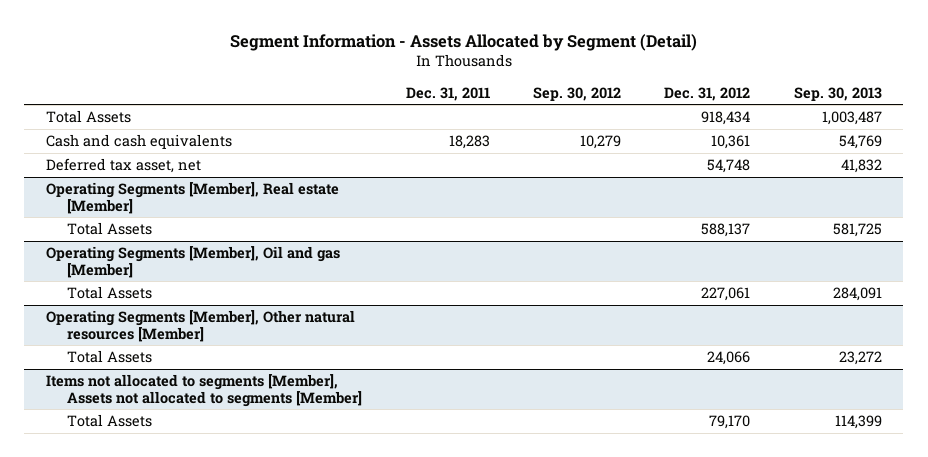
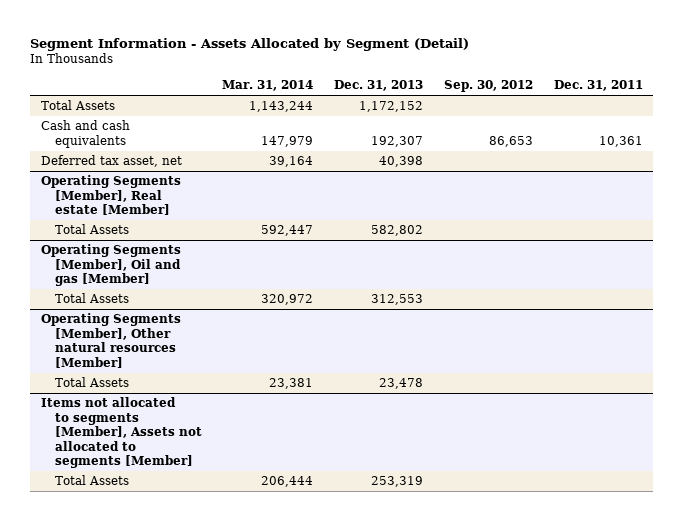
[664,86,751,101] Dec. 31, 2012 -> none
[793,86,882,101] Sep. 30, 2013 -> none
none -> [222,80,314,92] Mar. 31, 2014
none -> [334,80,424,92] Dec. 31, 2013
[448,135,490,150] 18,283 -> [598,135,643,147] 10,361
[580,135,622,150] 10,279 -> [489,135,534,147] 86,653

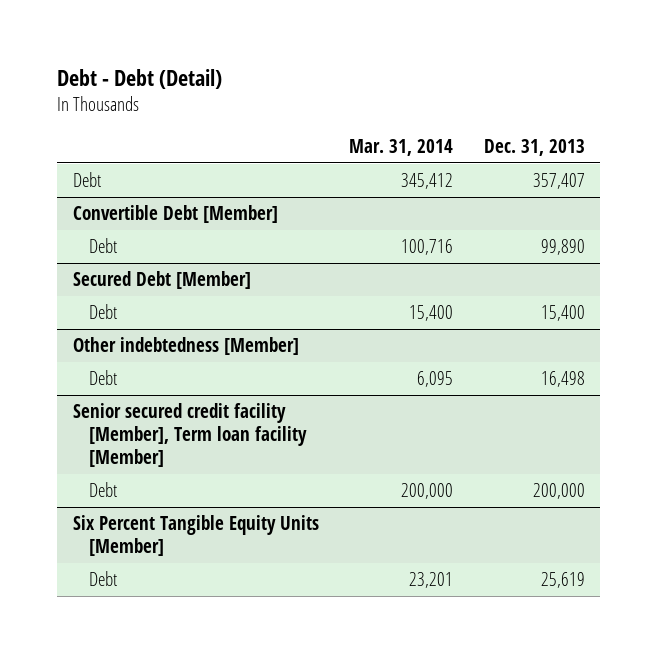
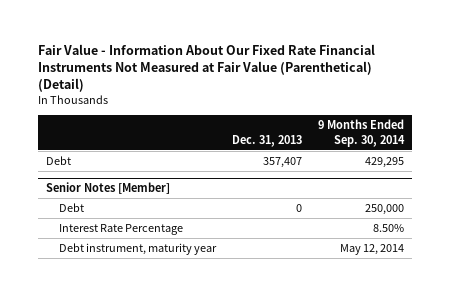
[57,69,223,90] Debt - Debt (Detail) -> [38,44,376,93] Fair Value - Information About Our Fixed Rate Financial Instruments Not Measured at Fair Value (Parenthetical) (Detail)
[349,138,454,156] Mar. 31, 2014 -> none
none -> [318,119,406,147] 9 Months Ended Sep. 30, 2014
[72,204,278,223] Convertible Debt [Member] -> none
[88,237,117,253] Debt -> none
[72,270,251,289] Secured Debt [Member] -> none
[88,303,117,319] Debt -> none
[72,336,299,355] Other indebtedness [Member] -> none
[88,369,117,385] Debt -> none
[72,402,307,467] Senior secured credit facility [Member], Term loan facility [Member] -> none
[88,481,117,497] Debt -> none
[72,514,319,556] Six Percent Tangible Equity Units [Member] -> none
[88,570,117,586] Debt -> none
none -> [46,182,171,195] Senior Notes [Member]
none -> [59,203,85,213] Debt
none -> [59,224,184,236] Interest Rate Percentage
none -> [59,243,218,256] Debt instrument, maturity year

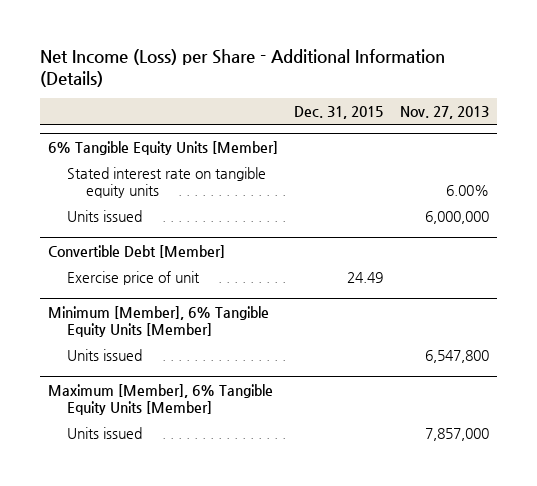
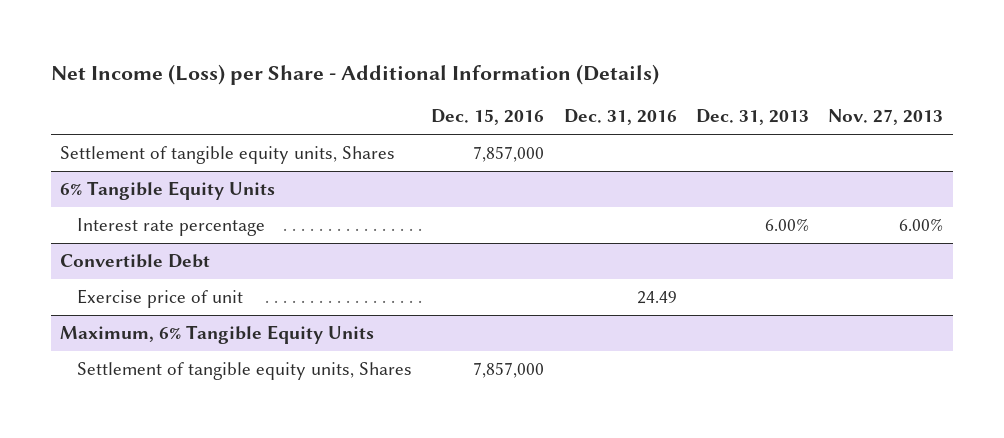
[294,106,384,120] Dec. 31, 2015 -> none
none -> [431,109,545,126] Dec. 15, 2016
none -> [563,109,677,126] Dec. 31, 2016
none -> [696,109,810,126] Dec. 31, 2013
[67,210,143,223] Units issued -> none
none -> [60,145,396,164] Settlement of tangible equity units, Shares
[47,140,278,155] 6% Tangible Equity Units [Member] -> [60,180,276,200] 6% Tangible Equity Units
[67,167,267,199] Stated interest rate on tangible equity units -> [76,217,265,236] Interest rate percentage
[47,244,225,258] Convertible Debt [Member] -> [60,253,211,268] Convertible Debt
[47,305,269,337] Minimum [Member], 6% Tangible Equity Units [Member] -> none
[67,349,143,362] Units issued -> none
[67,427,143,440] Units issued -> none
[47,383,273,415] Maximum [Member], 6% Tangible Equity Units [Member] -> [60,324,375,344] Maximum, 6% Tangible Equity Units
none -> [76,361,412,380] Settlement of tangible equity units, Shares

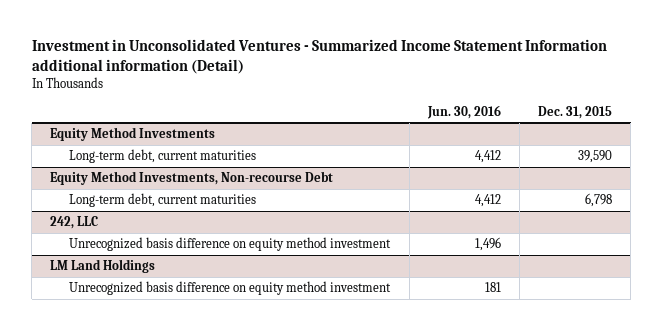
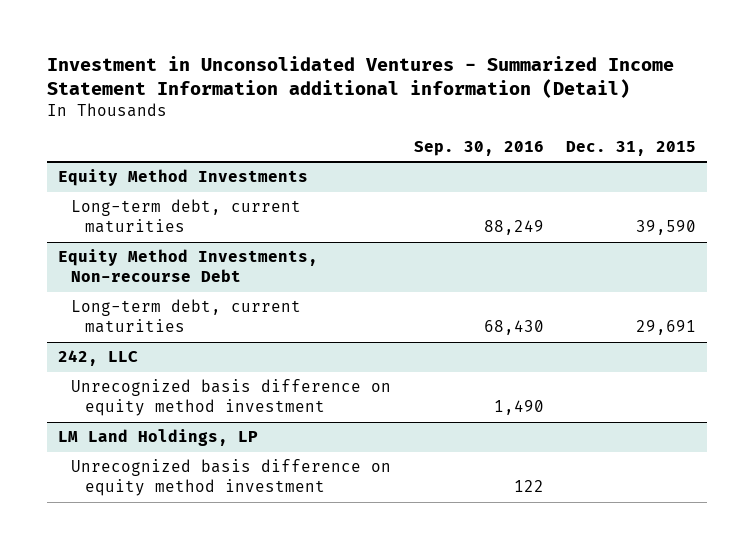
[426,104,501,119] Jun. 30, 2016 -> none
none -> [413,140,544,156] Sep. 30, 2016
[584,193,612,208] 6,798 -> [635,320,696,336] 29,691
[50,259,156,274] LM Land Holdings -> [57,429,258,447] LM Land Holdings, LP

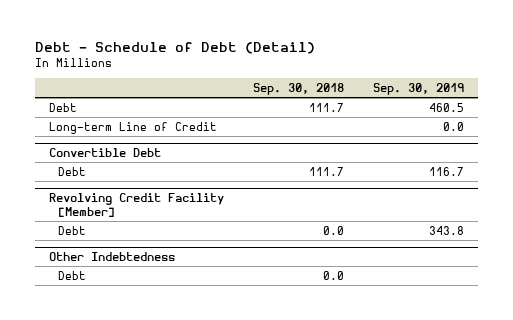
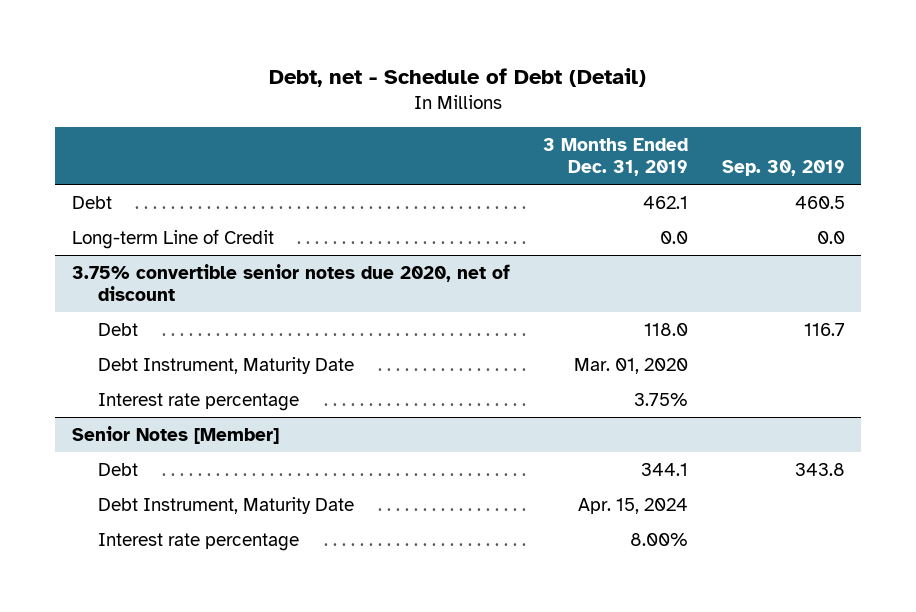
[34,41,315,54] Debt - Schedule of Debt (Detail) -> [269,67,647,87] Debt, net - Schedule of Debt (Detail)
[252,82,344,95] Sep. 30, 2018 -> none
none -> [543,138,689,176] 3 Months Ended Dec. 31, 2019
[49,147,162,157] Convertible Debt -> [71,263,510,301] 3.75% convertible senior notes due 2020, net of discount
none -> [97,356,354,374] Debt Instrument, Maturity Date
none -> [97,392,299,411] Interest rate percentage
[49,192,225,217] Revolving Credit Facility [Member] -> [71,425,279,444] Senior Notes [Member]
[49,251,176,261] Other Indebtedness -> none
[58,270,87,280] Debt -> none
none -> [97,496,354,514] Debt Instrument, Maturity Date
none -> [97,532,299,551] Interest rate percentage

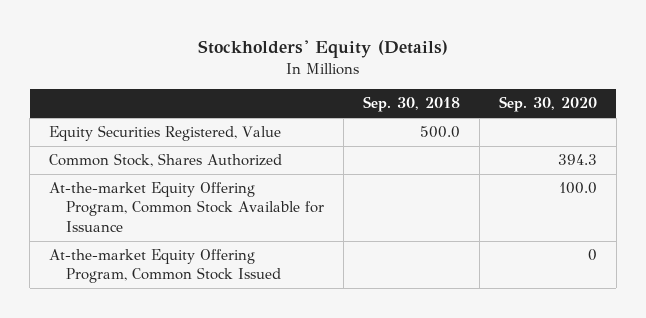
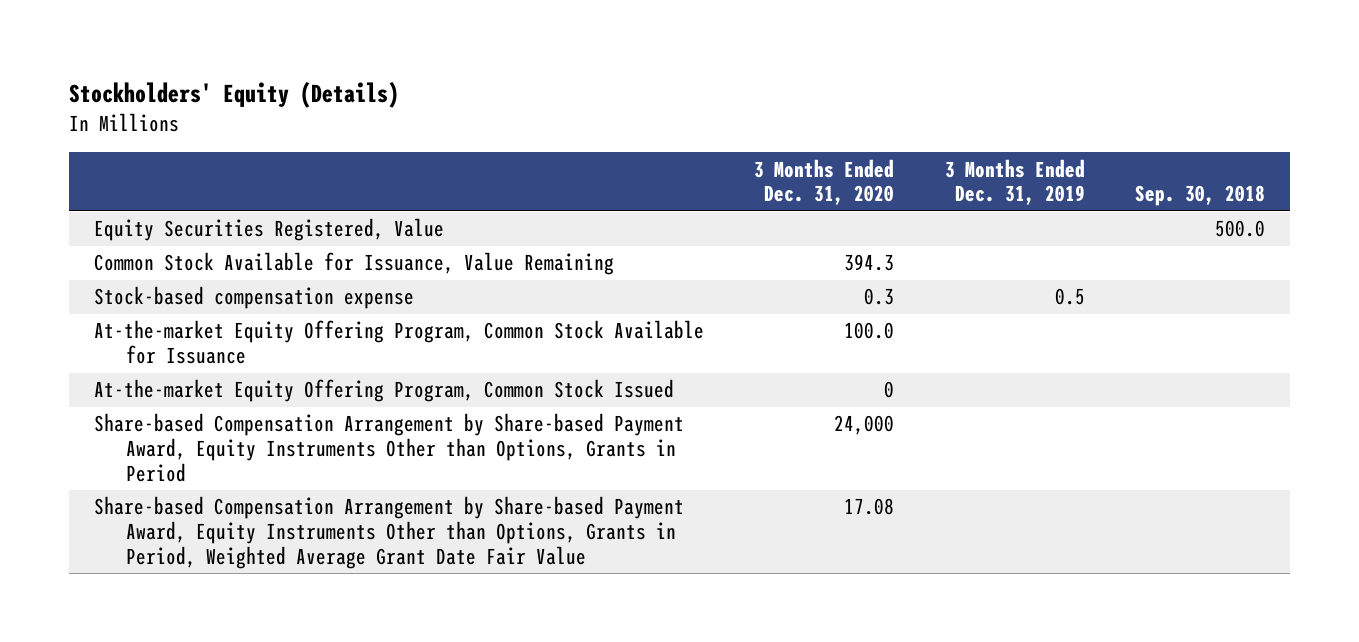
[498,96,597,113] Sep. 30, 2020 -> none
none -> [754,158,895,206] 3 Months Ended Dec. 31, 2020
none -> [944,158,1085,206] 3 Months Ended Dec. 31, 2019
[49,153,283,168] Common Stock, Shares Authorized -> [94,252,615,276] Common Stock Available for Issuance, Value Remaining
none -> [94,286,415,310] Stock-based compensation expense
none -> [94,413,685,482] Share-based Compensation Arrangement by Share-based Payment Award, Equity Instruments Other than Options, Grants in Period
none -> [94,496,685,569] Share-based Compensation Arrangement by Share-based Payment Award, Equity Instruments Other than Options, Grants in Period, Weighted Average Grant Date Fair Value

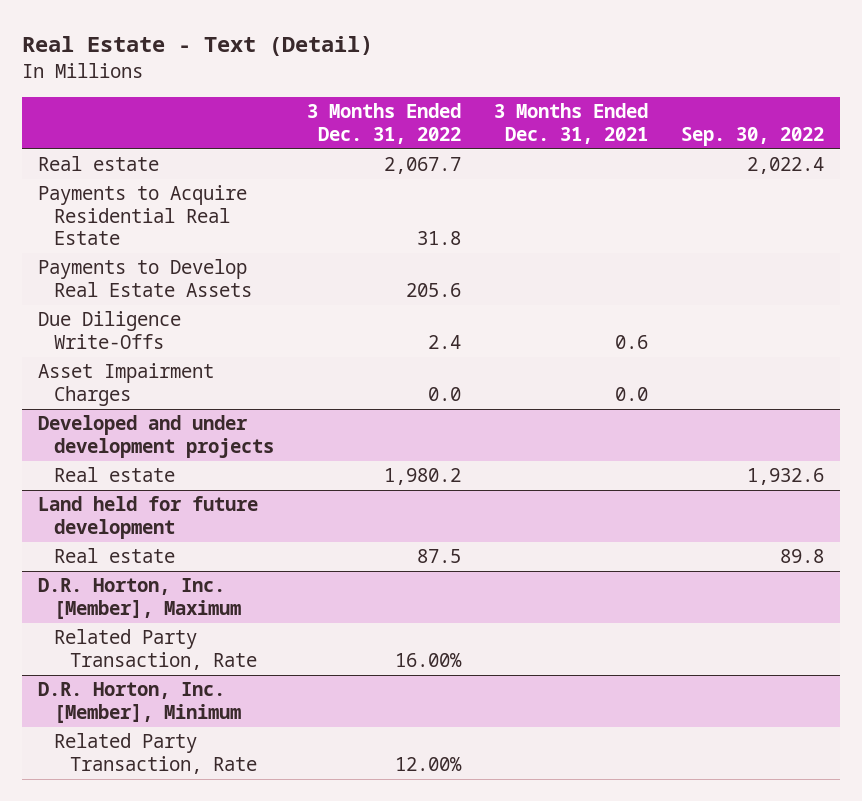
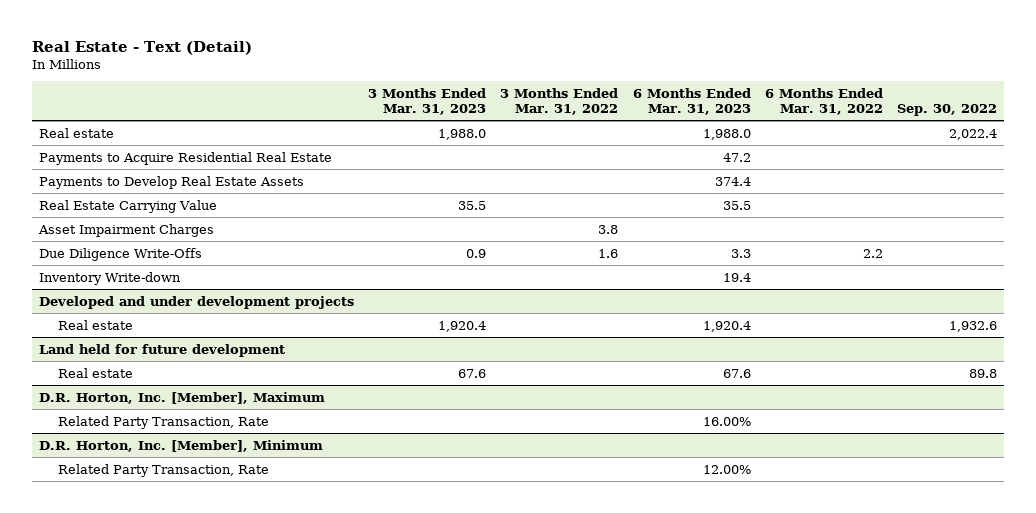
[306,103,461,144] 3 Months Ended Dec. 31, 2022 -> none
[493,103,648,144] 3 Months Ended Dec. 31, 2021 -> none
none -> [368,88,487,115] 3 Months Ended Mar. 31, 2023
none -> [500,88,619,115] 3 Months Ended Mar. 31, 2022
none -> [632,88,751,115] 6 Months Ended Mar. 31, 2023
none -> [764,88,883,115] 6 Months Ended Mar. 31, 2022
none -> [39,199,218,213] Real Estate Carrying Value
[38,311,182,349] Due Diligence Write-Offs -> [39,247,203,261] Due Diligence Write-Offs
none -> [39,271,182,285] Inventory Write-down

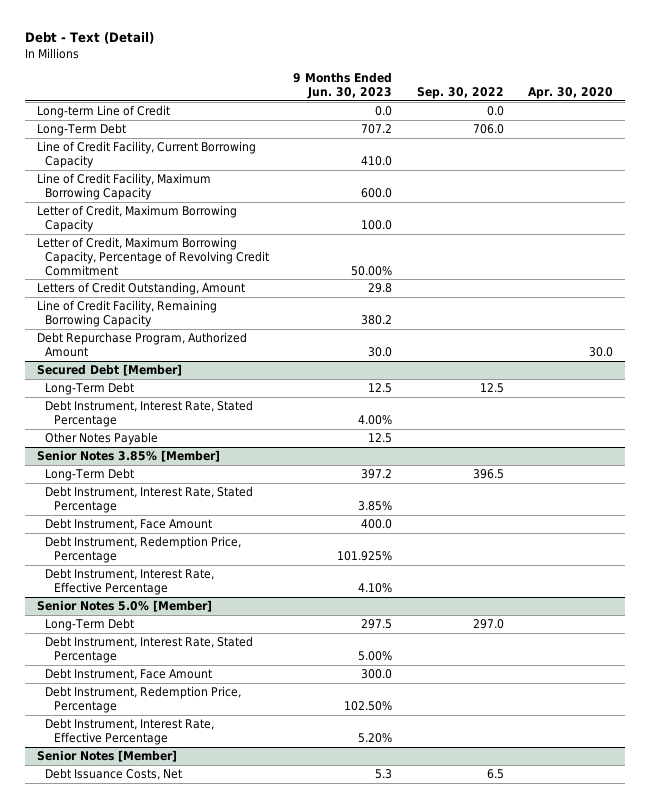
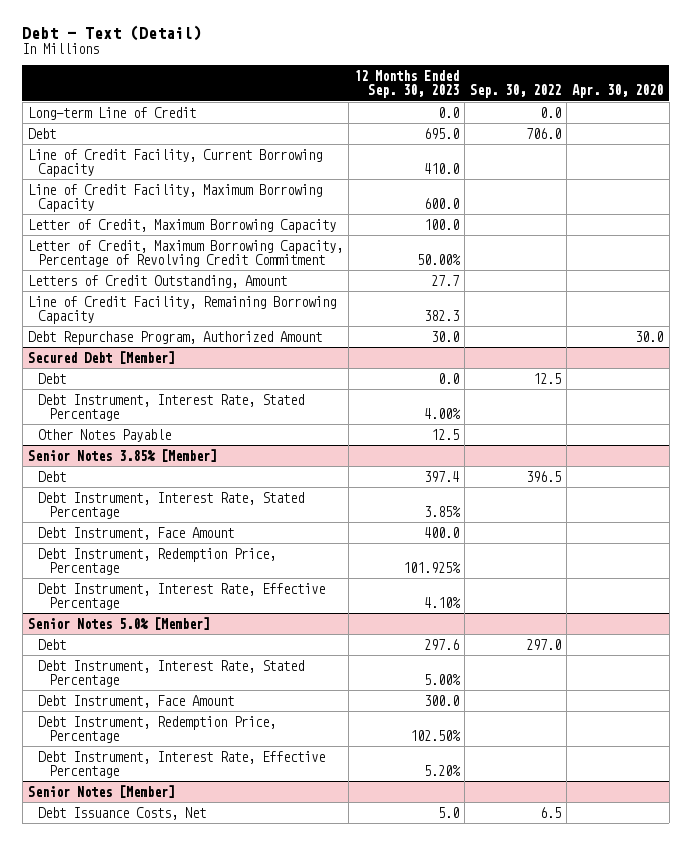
[293,72,393,100] 9 Months Ended Jun. 30, 2023 -> none
none -> [353,70,459,99] 12 Months Ended Sep. 30, 2023
[36,123,126,137] Long-Term Debt -> [27,127,56,139] Debt
[45,382,135,396] Long-Term Debt -> [38,372,67,384] Debt
[45,468,135,482] Long-Term Debt -> [38,470,67,482] Debt
[45,618,135,632] Long-Term Debt -> [38,638,67,650] Debt

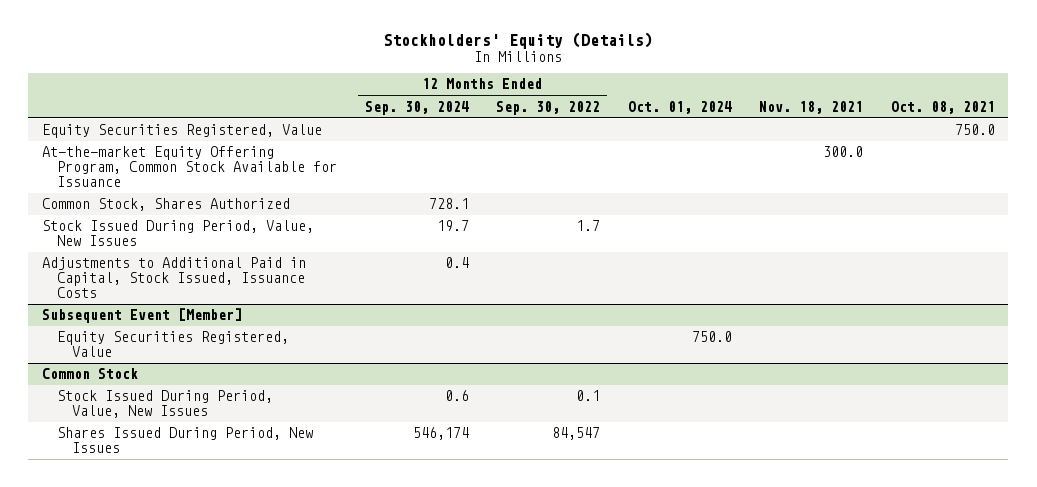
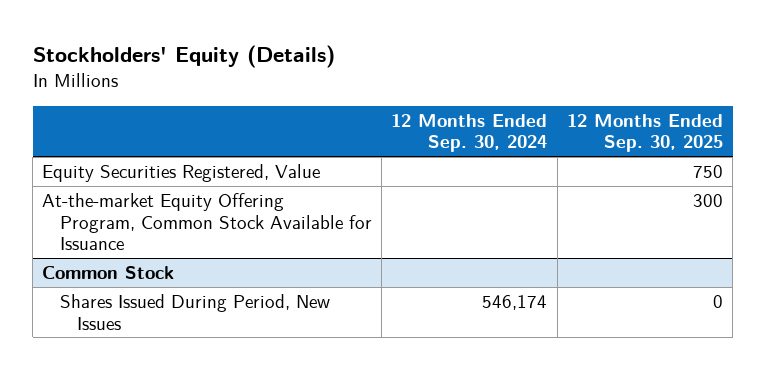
[496,100,601,115] Sep. 30, 2022 -> none
[627,100,732,114] Oct. 01, 2024 -> none
[759,100,864,114] Nov. 18, 2021 -> none
[890,100,995,114] Oct. 08, 2021 -> none
none -> [567,113,724,153] 12 Months Ended Sep. 30, 2025
[42,198,291,212] Common Stock, Shares Authorized -> none
[42,220,315,247] Stock Issued During Period, Value, New Issues -> none
[42,257,307,298] Adjustments to Additional Paid in Capital, Stock Issued, Issuance Costs -> none
[42,308,243,324] Subsequent Event [Member] -> none
[57,331,290,358] Equity Securities Registered, Value -> none
[57,390,274,419] Stock Issued During Period, Value, New Issues -> none

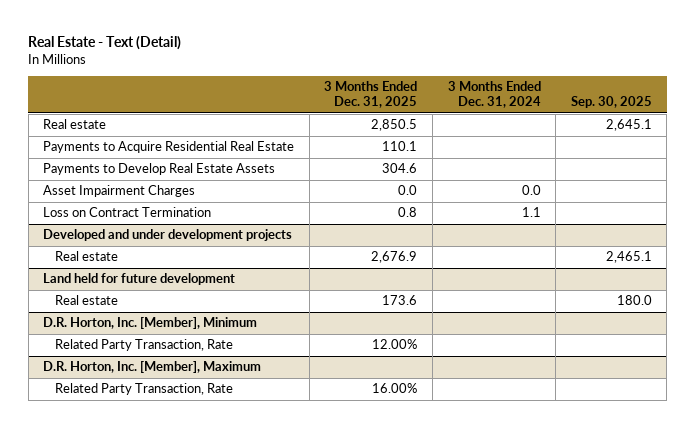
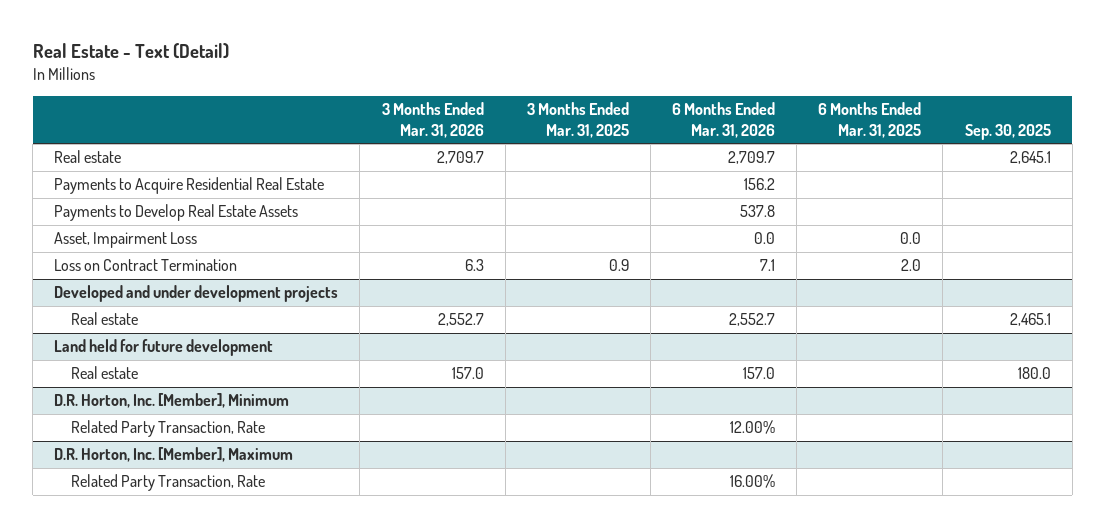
[324,81,418,109] 3 Months Ended Dec. 31, 2025 -> none
[447,81,541,109] 3 Months Ended Dec. 31, 2024 -> none
none -> [381,102,484,138] 3 Months Ended Mar. 31, 2026
none -> [526,102,629,138] 3 Months Ended Mar. 31, 2025
none -> [672,102,776,138] 6 Months Ended Mar. 31, 2026
none -> [818,102,922,138] 6 Months Ended Mar. 31, 2025
[43,185,196,198] Asset Impairment Charges -> [54,232,198,249] Asset, Impairment Loss

